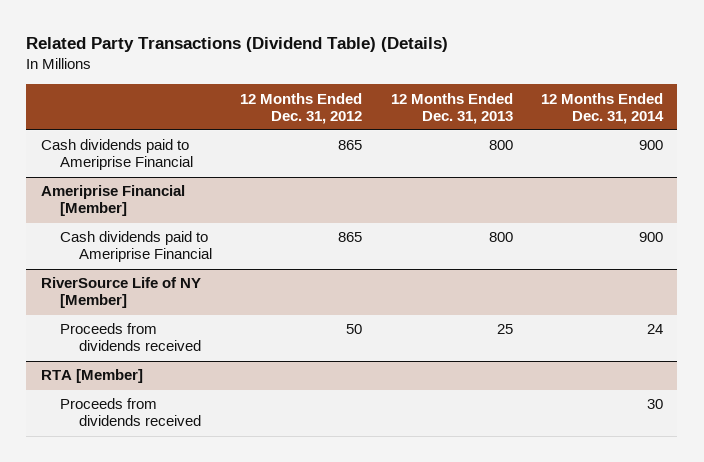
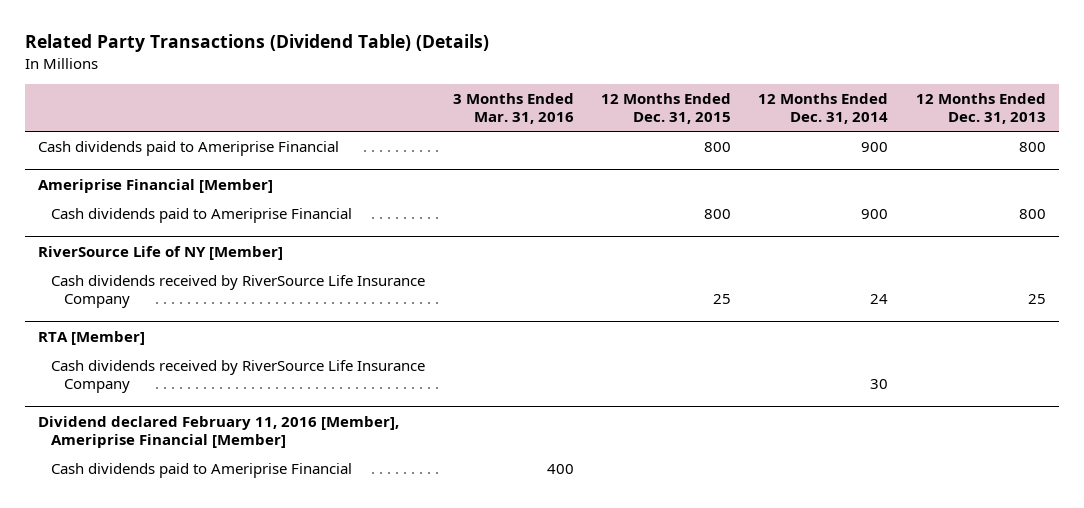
[240,92,363,124] 12 Months Ended Dec. 31, 2012 -> none
none -> [452,93,574,125] 3 Months Ended Mar. 31, 2016
none -> [601,93,732,125] 12 Months Ended Dec. 31, 2015
[59,323,201,352] Proceeds from dividends received -> [51,275,426,309] Cash dividends received by RiverSource Life Insurance Company
[59,398,201,427] Proceeds from dividends received -> [51,360,426,394] Cash dividends received by RiverSource Life Insurance Company
none -> [38,416,400,449] Dividend declared February 11, 2016 [Member], Ameriprise Financial [Member]
none -> [51,463,353,479] Cash dividends paid to Ameriprise Financial

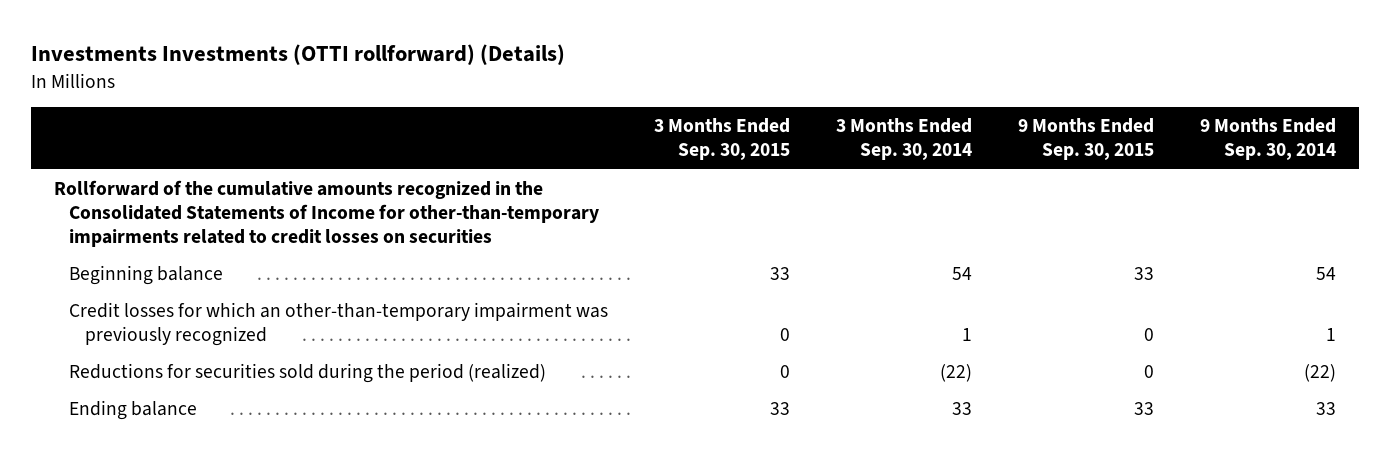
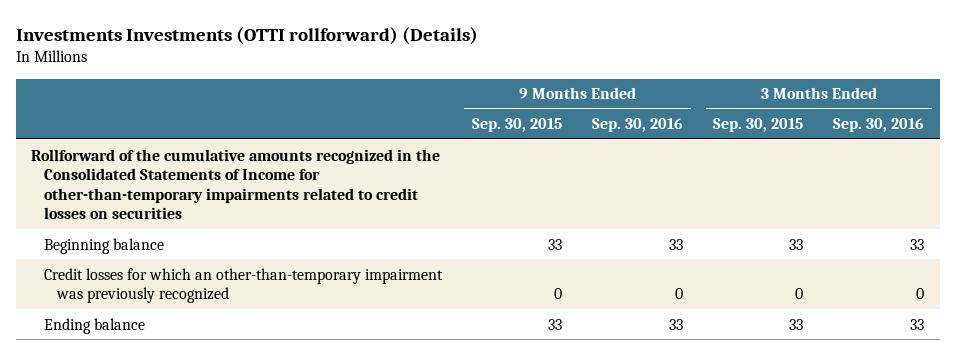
[835,118,972,161] 3 Months Ended Sep. 30, 2014 -> none
[1199,118,1336,161] 9 Months Ended Sep. 30, 2014 -> none
none -> [592,118,684,133] Sep. 30, 2016
none -> [833,118,925,133] Sep. 30, 2016
[69,363,547,384] Reductions for securities sold during the period (realized) -> none

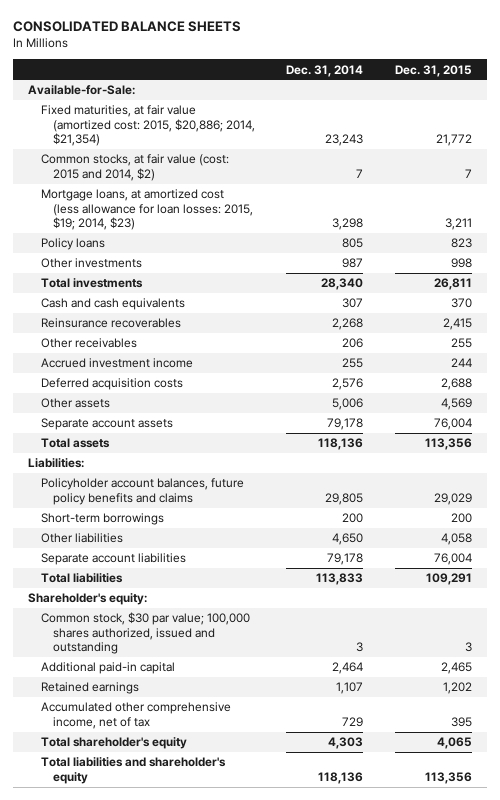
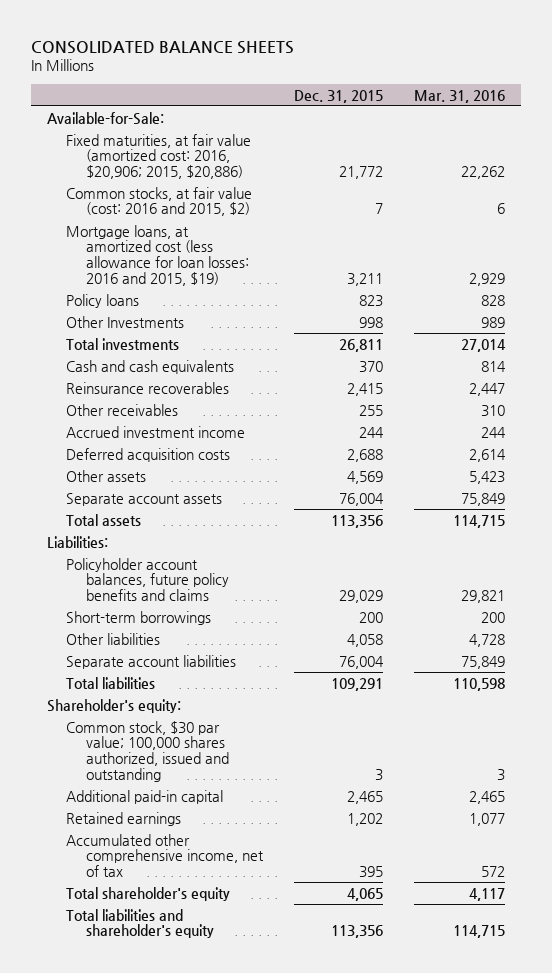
[286,64,364,77] Dec. 31, 2014 -> none
none -> [414,89,506,103] Mar. 31, 2016
[40,105,256,147] Fixed maturities, at fair value (amortized cost: 2015, $20,886; 2014, $21,354) -> [66,133,252,180] Fixed maturities, at fair value (amortized cost: 2016, $20,906; 2015, $20,886)
[40,154,229,181] Common stocks, at fair value (cost: 2015 and 2014, $2) -> [66,186,253,217] Common stocks, at fair value (cost: 2016 and 2015, $2)
[40,189,254,231] Mortgage loans, at amortized cost (less allowance for loan losses: 2015, $19; 2014, $23) -> [66,224,249,286] Mortgage loans, at amortized cost (less allowance for loan losses: 2016 and 2015, $19)
[40,258,142,269] Other investments -> [66,315,185,328] Other Investments

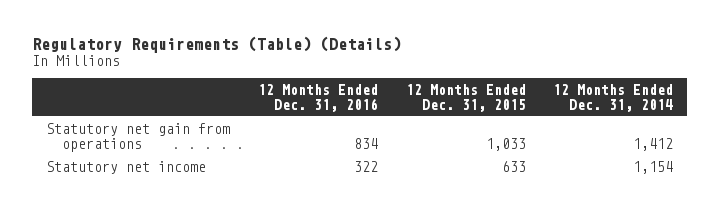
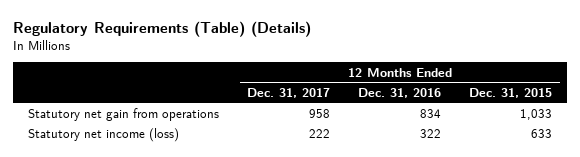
[553,83,674,112] 12 Months Ended Dec. 31, 2014 -> none
none -> [246,87,330,98] Dec. 31, 2017
[46,160,207,174] Statutory net income -> [27,128,179,143] Statutory net income (loss)

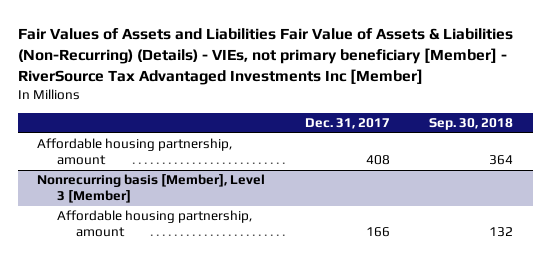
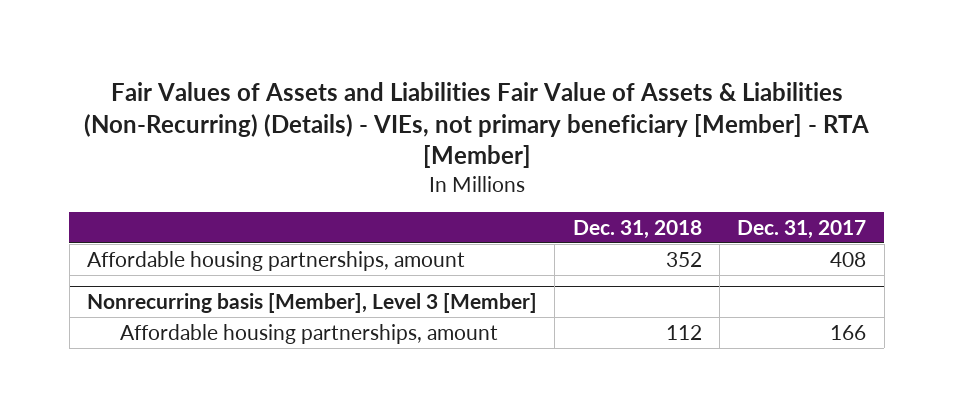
[17,27,513,85] Fair Values of Assets and Liabilities Fair Value of Assets & Liabilities (Non-Recurring) (Details) - VIEs, not primary beneficiary [Member] - RiverSource Tax Advantaged Investments Inc [Member] -> [83,81,869,169] Fair Values of Assets and Liabilities Fair Value of Assets & Liabilities (Non-Recurring) (Details) - VIEs, not primary beneficiary [Member] - RTA [Member]
[429,118,514,131] Sep. 30, 2018 -> none
none -> [572,219,702,239] Dec. 31, 2018
[37,138,233,166] Affordable housing partnership, amount -> [87,250,466,271] Affordable housing partnerships, amount
[56,210,252,238] Affordable housing partnership, amount -> [119,323,498,344] Affordable housing partnerships, amount

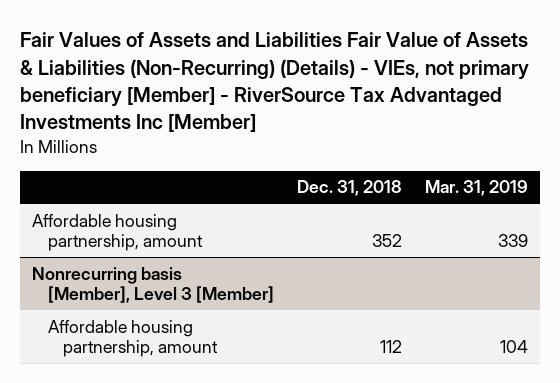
[83,81,869,169] Fair Values of Assets and Liabilities Fair Value of Assets & Liabilities (Non-Recurring) (Details) - VIEs, not primary beneficiary [Member] - RTA [Member] -> [20,32,530,133] Fair Values of Assets and Liabilities Fair Value of Assets & Liabilities (Non-Recurring) (Details) - VIEs, not primary beneficiary [Member] - RiverSource Tax Advantaged Investments Inc [Member]
[737,219,867,239] Dec. 31, 2017 -> none
none -> [425,180,529,197] Mar. 31, 2019
[87,250,466,271] Affordable housing partnerships, amount -> [31,213,203,252] Affordable housing partnership, amount
[119,323,498,344] Affordable housing partnerships, amount -> [47,319,219,358] Affordable housing partnership, amount

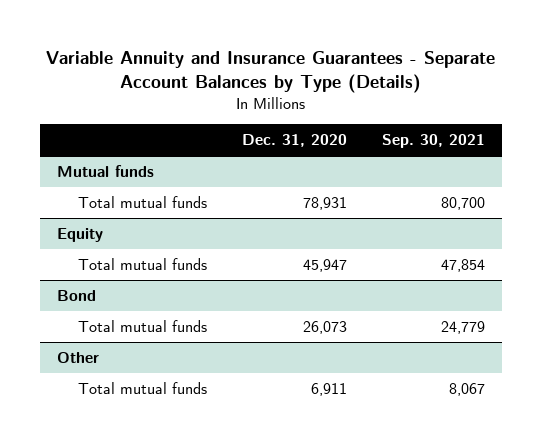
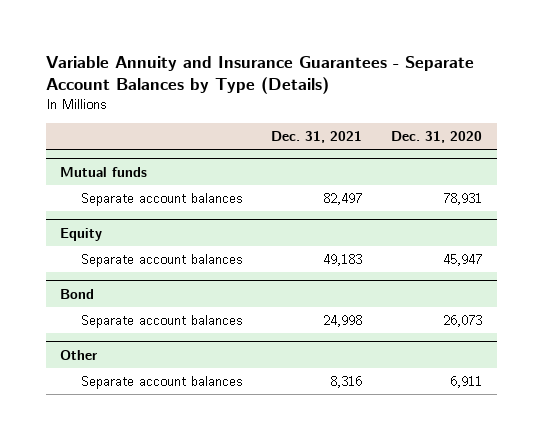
[381,134,485,149] Sep. 30, 2021 -> none
none -> [270,131,362,144] Dec. 31, 2021
[78,195,208,208] Total mutual funds -> [80,193,242,207] Separate account balances
[78,257,208,270] Total mutual funds -> [80,254,242,268] Separate account balances
[78,319,208,332] Total mutual funds -> [80,315,242,329] Separate account balances
[78,381,208,394] Total mutual funds -> [80,376,242,390] Separate account balances

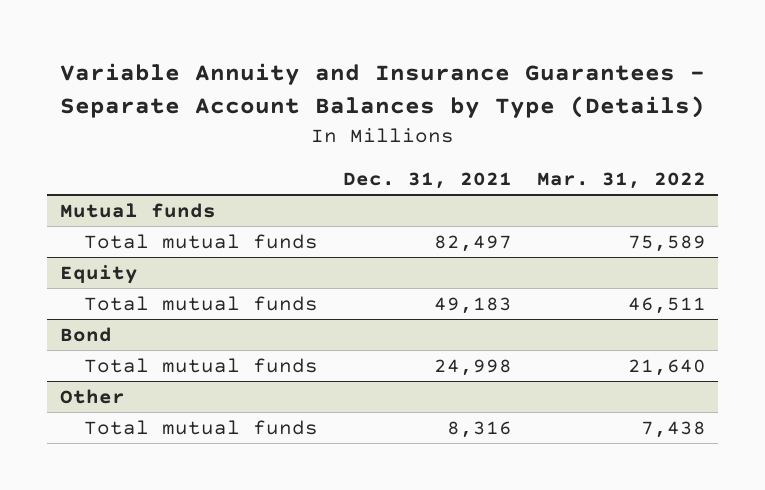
[391,131,483,144] Dec. 31, 2020 -> none
none -> [536,171,706,189] Mar. 31, 2022
[80,193,242,207] Separate account balances -> [83,233,318,249] Total mutual funds
[80,254,242,268] Separate account balances -> [83,295,318,311] Total mutual funds
[80,315,242,329] Separate account balances -> [83,357,318,373] Total mutual funds
[80,376,242,390] Separate account balances -> [83,419,318,435] Total mutual funds

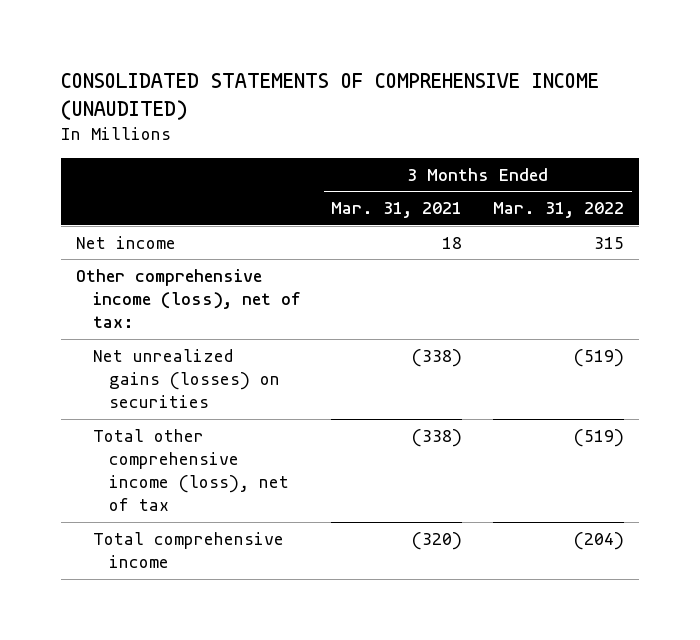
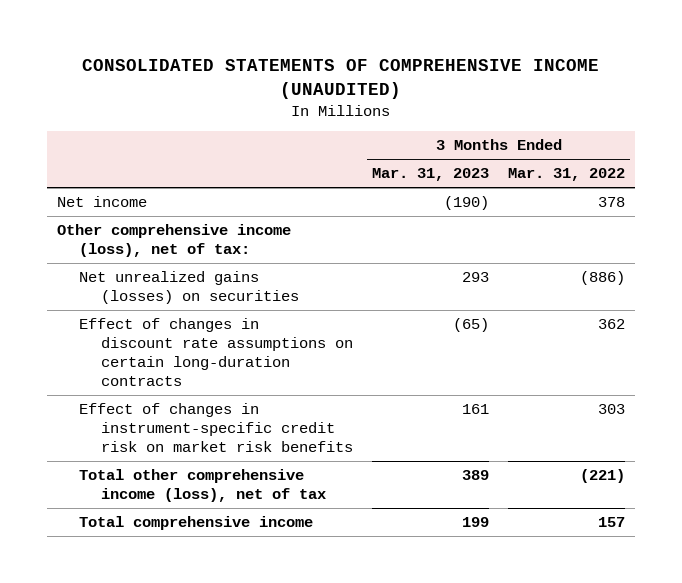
[331,202,463,219] Mar. 31, 2021 -> none
none -> [372,168,490,182] Mar. 31, 2023
[594,236,625,249] 315 -> [598,197,626,208] 378
[574,348,625,367] (519) -> [580,271,626,286] (886)
none -> [78,318,354,386] Effect of changes in discount rate assumptions on certain long-duration contracts
none -> [78,403,354,452] Effect of changes in instrument-specific credit risk on market risk benefits
[574,428,625,447] (519) -> [580,469,626,484] (221)
[574,531,625,550] (204) -> [598,517,626,528] 157

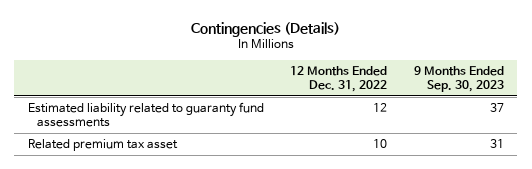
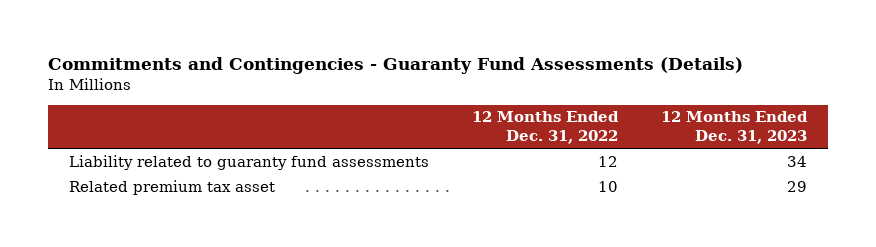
[190,21,340,37] Contingencies (Details) -> [47,57,743,75] Commitments and Contingencies - Guaranty Fund Assessments (Details)
[413,66,504,93] 9 Months Ended Sep. 30, 2023 -> none
none -> [660,111,808,145] 12 Months Ended Dec. 31, 2023
[27,102,264,127] Estimated liability related to guaranty fund assessments -> [68,154,429,170] Liability related to guaranty fund assessments

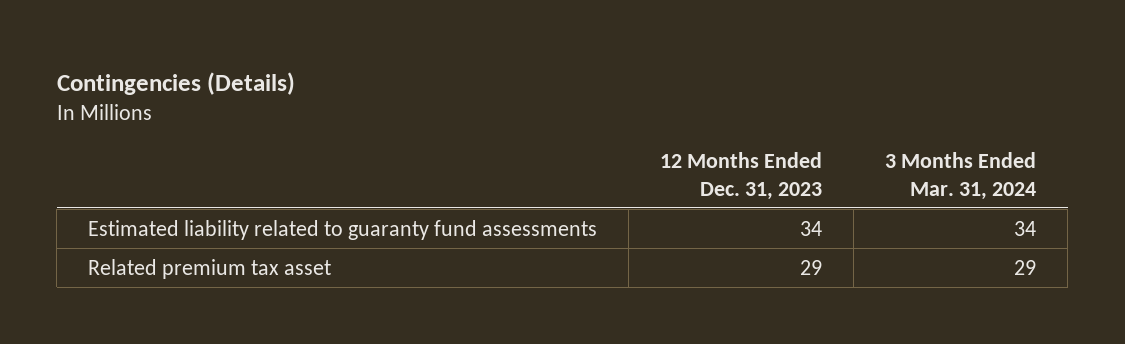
[47,57,743,75] Commitments and Contingencies - Guaranty Fund Assessments (Details) -> [56,71,295,95] Contingencies (Details)
[471,111,619,145] 12 Months Ended Dec. 31, 2022 -> none
none -> [885,152,1037,200] 3 Months Ended Mar. 31, 2024
[68,154,429,170] Liability related to guaranty fund assessments -> [88,219,598,240] Estimated liability related to guaranty fund assessments

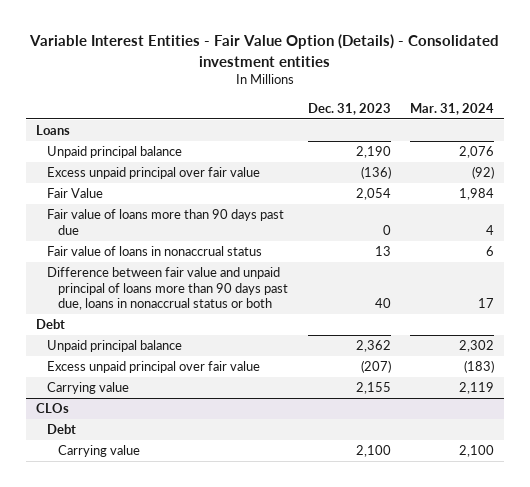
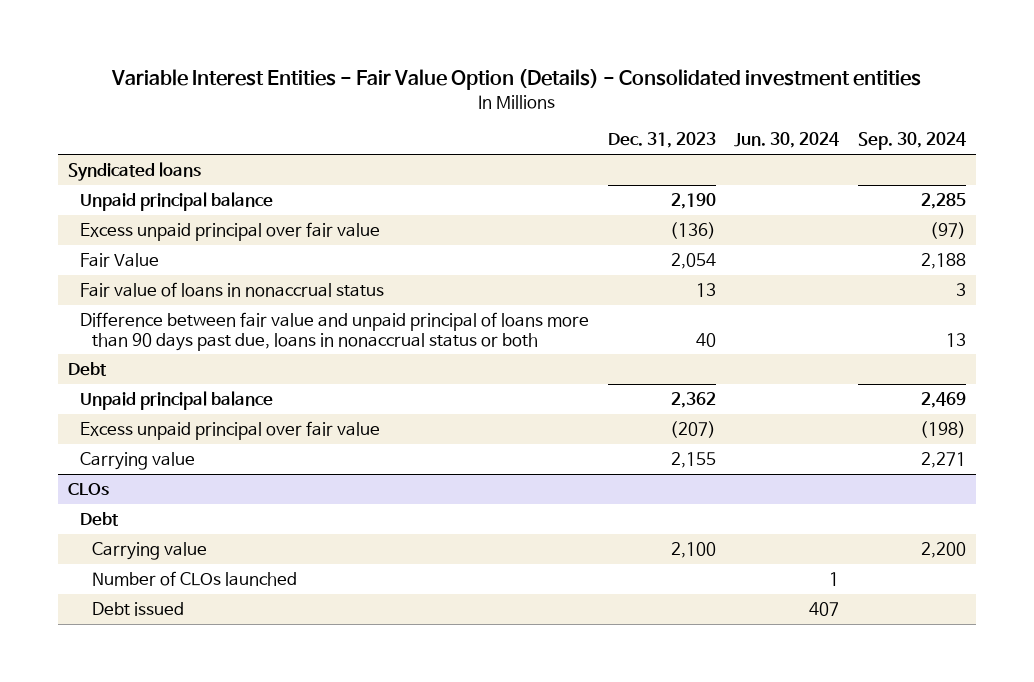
[410,102,495,115] Mar. 31, 2024 -> none
none -> [734,132,840,149] Jun. 30, 2024
none -> [858,132,967,151] Sep. 30, 2024
[35,125,70,136] Loans -> [67,161,201,181] Syndicated loans
[47,209,285,235] Fair value of loans more than 90 days past due -> none
none -> [91,570,297,586] Number of CLOs launched
none -> [91,601,184,616] Debt issued

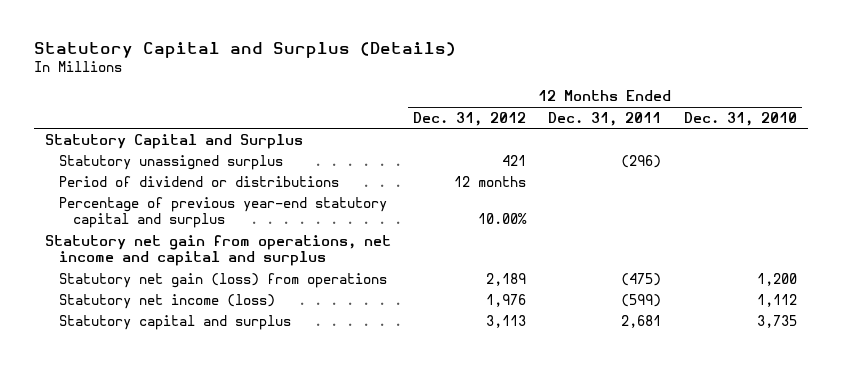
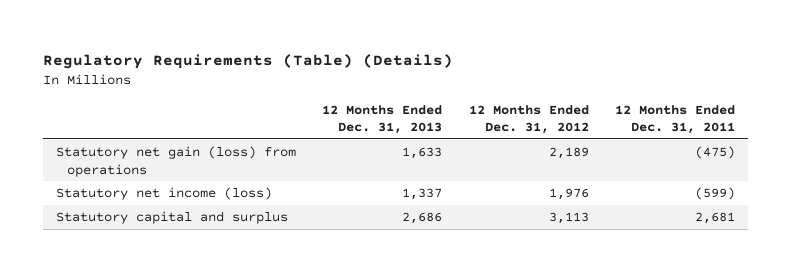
[33,42,456,59] Statutory Capital and Surplus (Details) -> [42,53,453,69] Regulatory Requirements (Table) (Details)
[683,111,797,126] Dec. 31, 2010 -> none
none -> [322,104,443,135] 12 Months Ended Dec. 31, 2013
[44,133,303,149] Statutory Capital and Surplus -> none
[58,154,283,170] Statutory unassigned surplus -> none
[58,175,339,187] Period of dividend or distributions -> none
[58,196,387,229] Percentage of previous year-end statutory capital and surplus -> none
[44,234,391,267] Statutory net gain from operations, net income and capital and surplus -> none

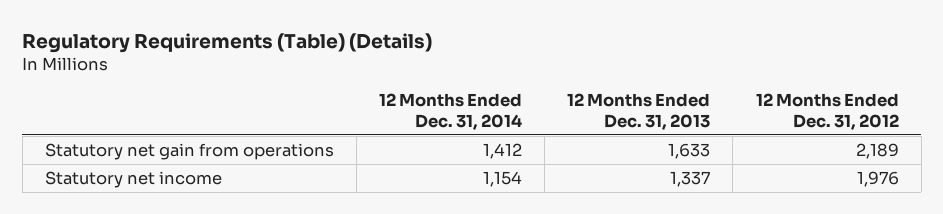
[615,104,736,135] 12 Months Ended Dec. 31, 2011 -> none
none -> [379,93,523,130] 12 Months Ended Dec. 31, 2014
[55,211,288,225] Statutory capital and surplus -> none
[55,146,296,177] Statutory net gain (loss) from operations -> [44,143,334,161] Statutory net gain from operations
[55,187,272,201] Statutory net income (loss) -> [44,171,222,189] Statutory net income

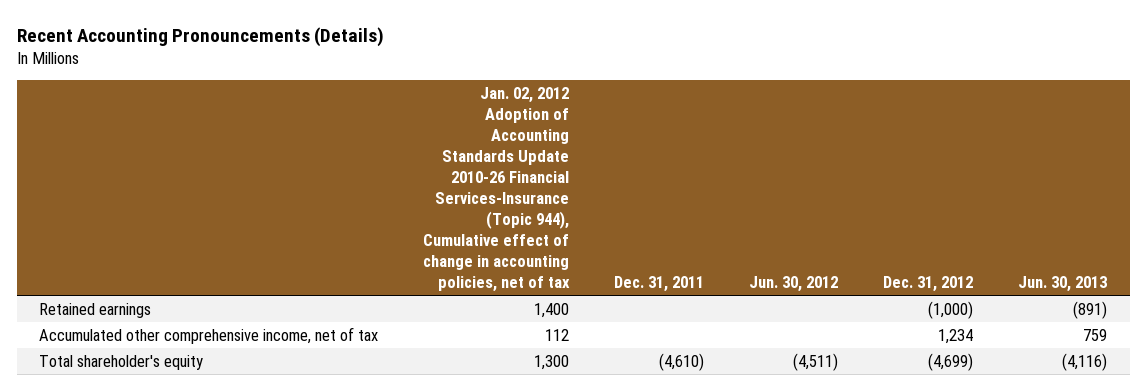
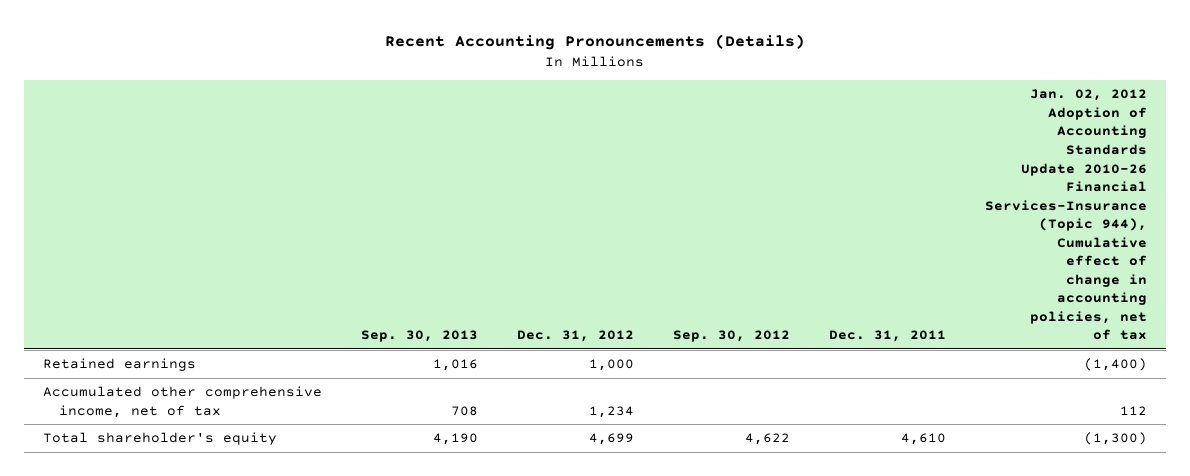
[749,276,839,293] Jun. 30, 2012 -> none
[1018,276,1108,293] Jun. 30, 2013 -> none
none -> [361,330,479,343] Sep. 30, 2013
none -> [672,330,790,343] Sep. 30, 2012
[534,302,570,318] 1,400 -> [1083,358,1147,372] (1,400)
[928,300,974,319] (1,000) -> [588,359,634,372] 1,000
[534,354,570,370] 1,300 -> [1083,432,1147,446] (1,300)
[659,352,705,371] (4,610) -> [900,433,946,446] 4,610
[928,352,974,371] (4,699) -> [588,433,634,446] 4,699

